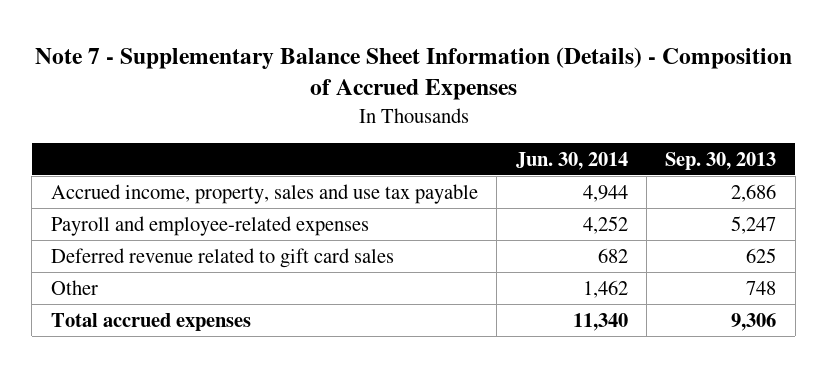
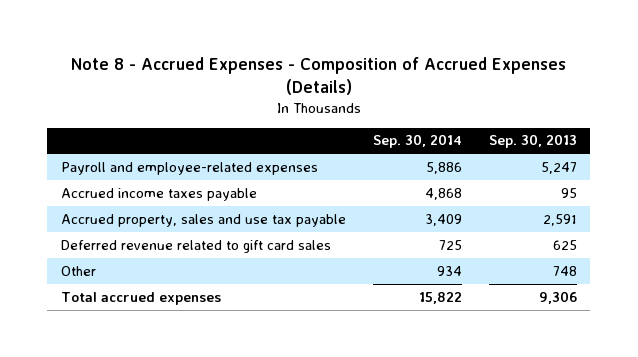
[34,46,792,101] Note 7 - Supplementary Balance Sheet Information (Details) - Composition of Accrued Expenses -> [70,57,566,96] Note 8 - Accrued Expenses - Composition of Accrued Expenses (Details)
[515,151,628,170] Jun. 30, 2014 -> none
none -> [372,134,462,149] Sep. 30, 2014
[50,183,478,204] Accrued income, property, sales and use tax payable -> none
none -> [60,187,257,201] Accrued income taxes payable
none -> [60,213,346,227] Accrued property, sales and use tax payable

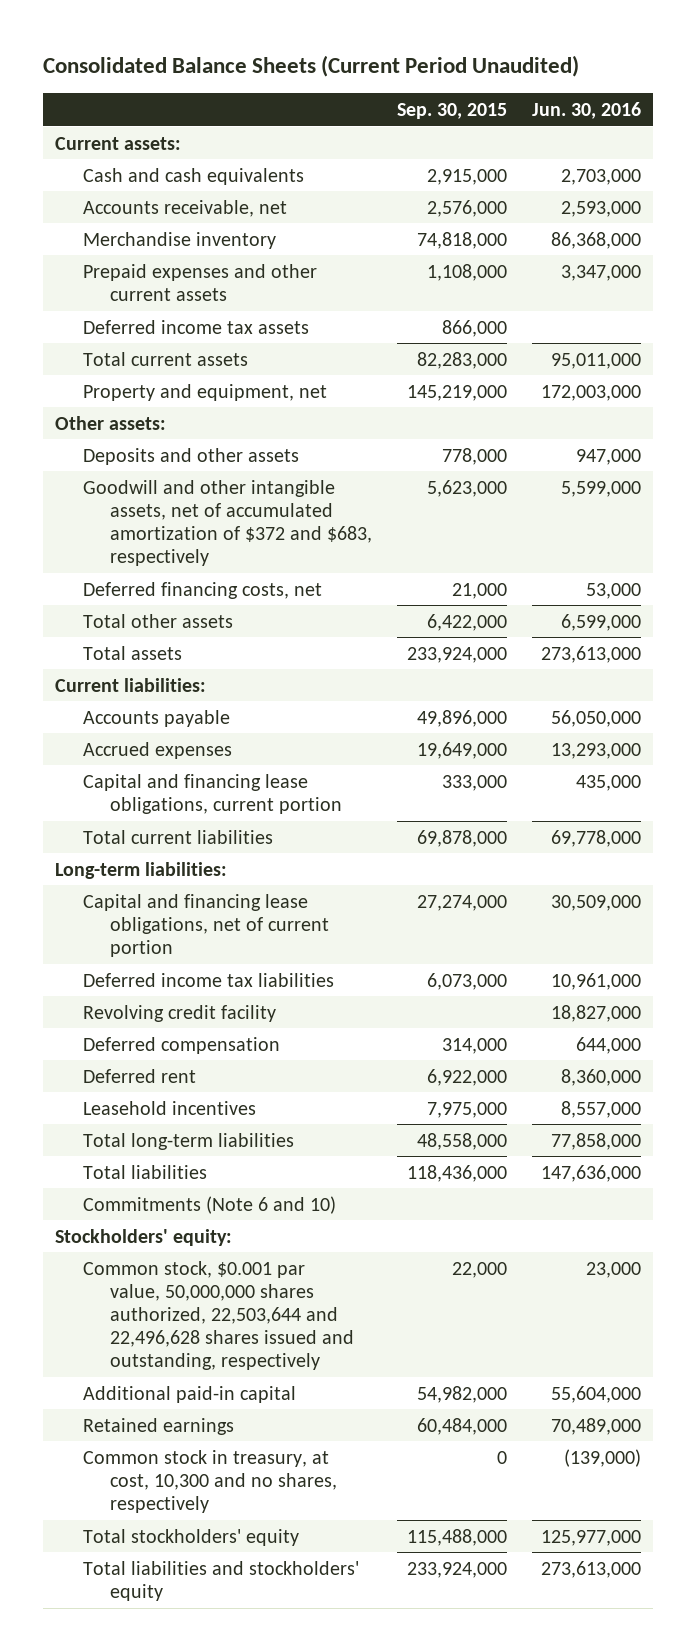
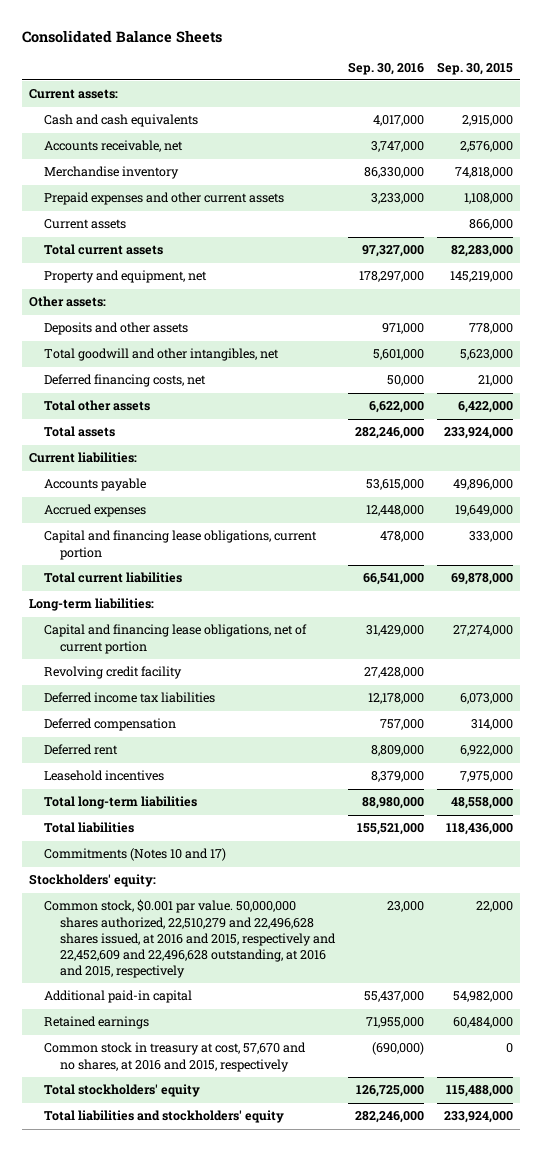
[42,55,579,78] Consolidated Balance Sheets (Current Period Unaudited) -> [22,29,223,43] Consolidated Balance Sheets
[531,101,641,119] Jun. 30, 2016 -> none
none -> [347,61,424,75] Sep. 30, 2016
[82,319,309,334] Deferred income tax assets -> [44,219,127,230] Current assets
[82,479,372,567] Goodwill and other intangible assets, net of accumulated amortization of $372 and $683, respectively -> [44,348,280,362] Total goodwill and other intangibles, net
[82,972,334,987] Deferred income tax liabilities -> [44,692,216,704] Deferred income tax liabilities
[82,1195,336,1214] Commitments (Note 6 and 10) -> [44,848,227,862] Commitments (Notes 10 and 17)
[82,1260,354,1371] Common stock, $0.001 par value, 50,000,000 shares authorized, 22,503,644 and 22,496,628 shares issued and outstanding, respectively -> [44,899,336,978] Common stock, $0.001 par value. 50,000,000 shares authorized, 22,510,279 and 22,496,628 shares issued, at 2016 and 2015, respectively and 22,452,609 and 22,496,628 outstanding, at 2016 and 2015, respectively
[82,1449,337,1514] Common stock in treasury, at cost, 10,300 and no shares, respectively -> [44,1042,307,1072] Common stock in treasury at cost, 57,670 and no shares, at 2016 and 2015, respectively

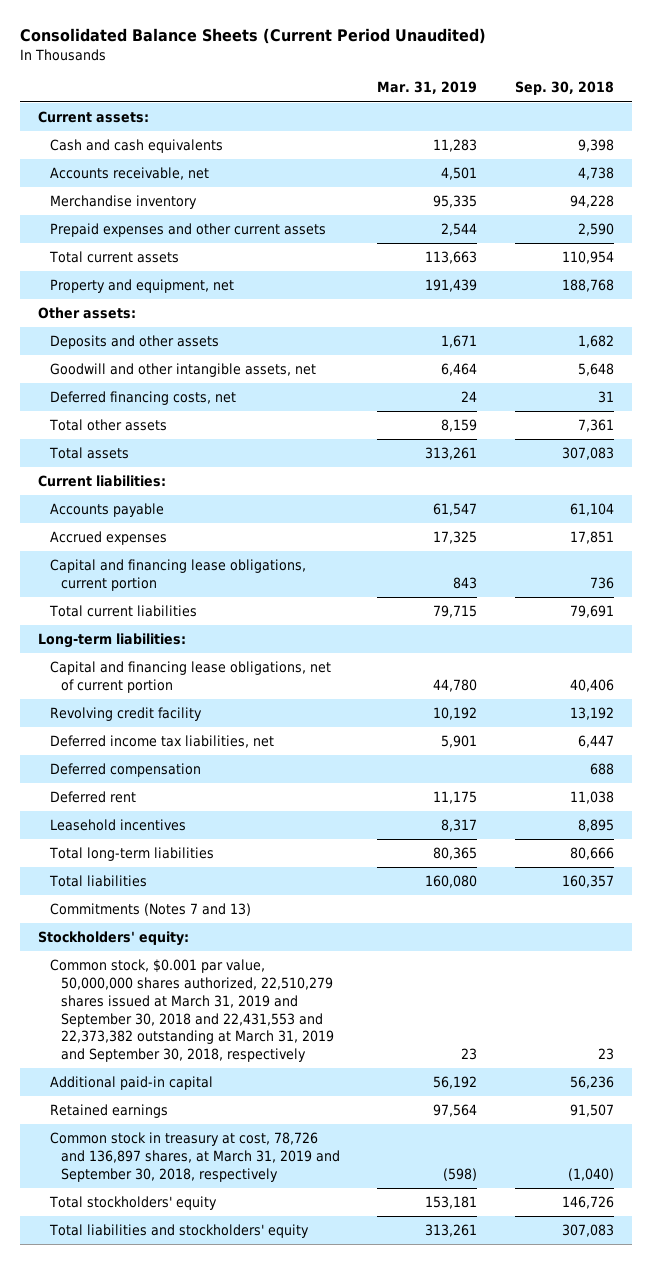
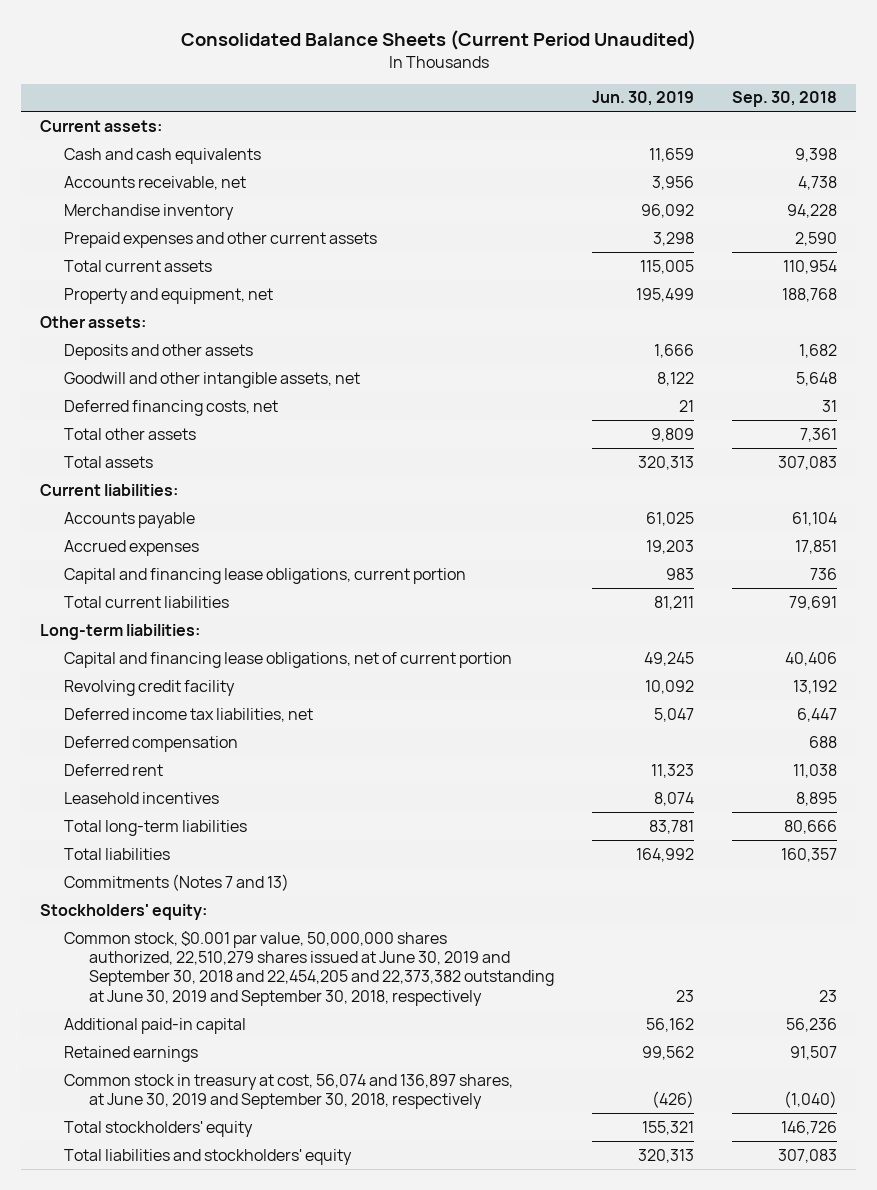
[377,81,478,95] Mar. 31, 2019 -> none
none -> [592,91,695,107] Jun. 30, 2019
[49,959,334,1063] Common stock, $0.001 par value, 50,000,000 shares authorized, 22,510,279 shares issued at March 31, 2019 and September 30, 2018 and 22,431,553 and 22,373,382 outstanding at March 31, 2019 and September 30, 2018, respectively -> [64,930,555,1006] Common stock, $0.001 par value, 50,000,000 shares authorized, 22,510,279 shares issued at June 30, 2019 and September 30, 2018 and 22,454,205 and 22,373,382 outstanding at June 30, 2019 and September 30, 2018, respectively
[49,1132,340,1182] Common stock in treasury at cost, 78,726 and 136,897 shares, at March 31, 2019 and September 30, 2018, respectively -> [64,1073,514,1110] Common stock in treasury at cost, 56,074 and 136,897 shares, at June 30, 2019 and September 30, 2018, respectively

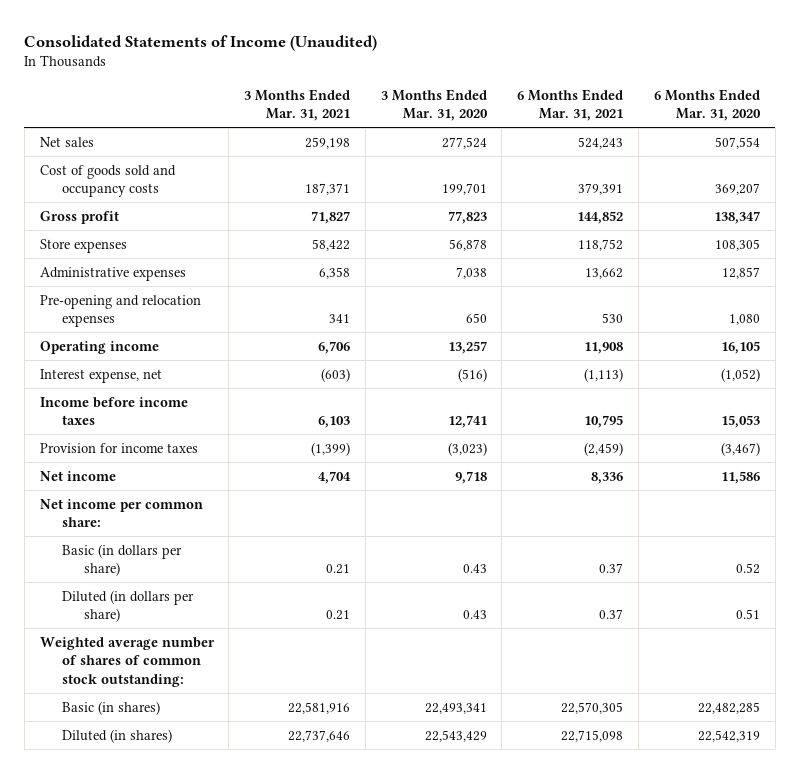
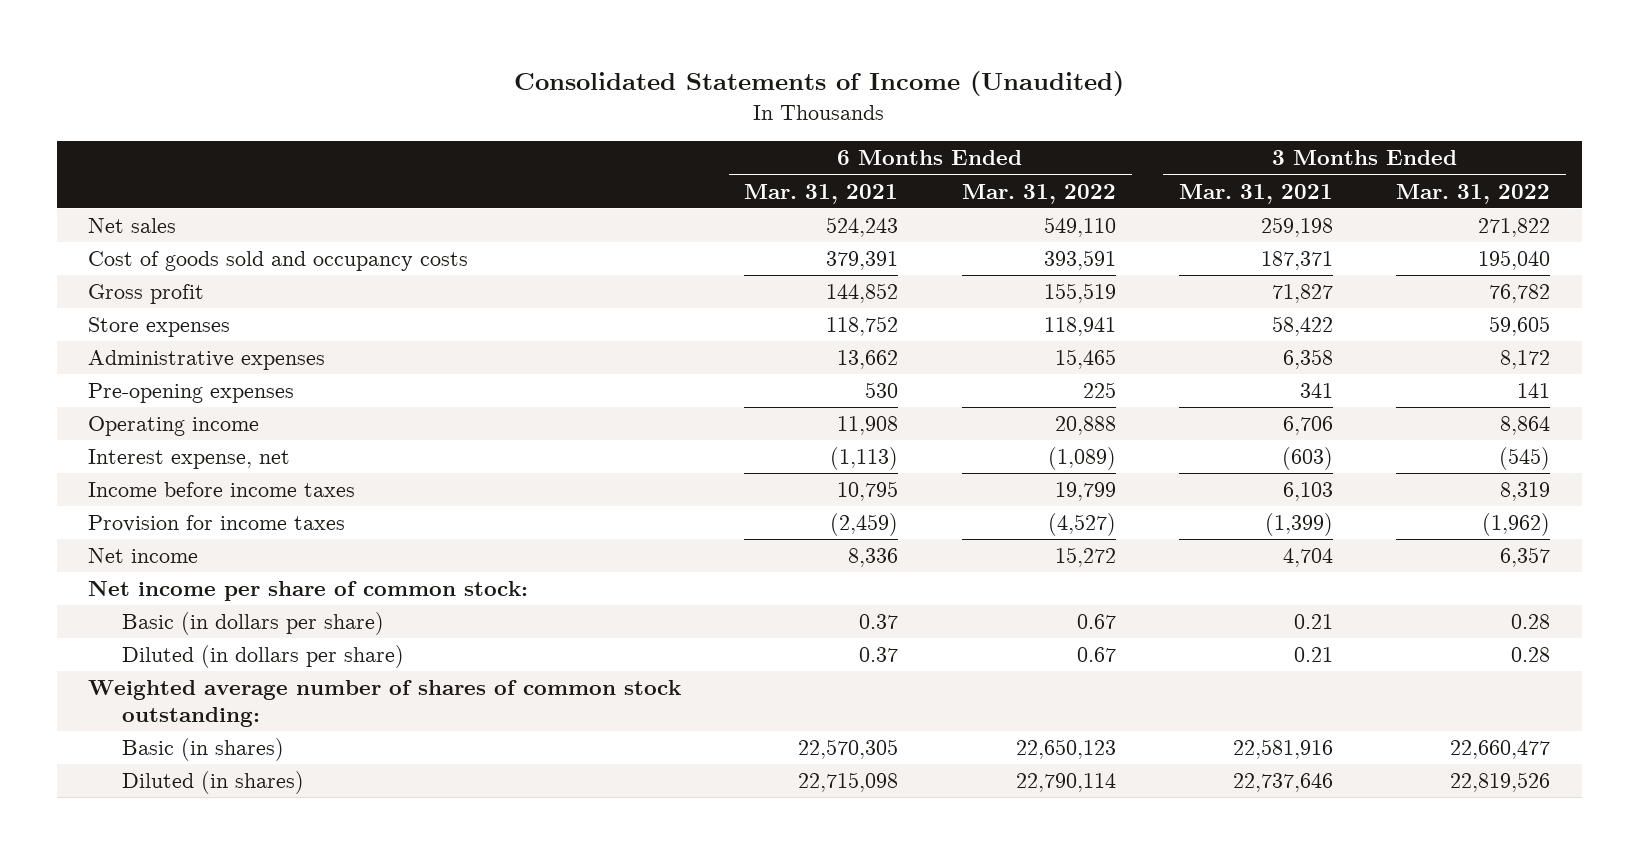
[380,88,488,122] 3 Months Ended Mar. 31, 2020 -> none
[653,88,761,122] 6 Months Ended Mar. 31, 2020 -> none
none -> [961,183,1116,204] Mar. 31, 2022
none -> [1396,183,1551,204] Mar. 31, 2022
[39,294,201,328] Pre-opening and relocation expenses -> [88,383,295,404] Pre-opening expenses
[39,498,203,528] Net income per common share: -> [88,581,529,602] Net income per share of common stock:

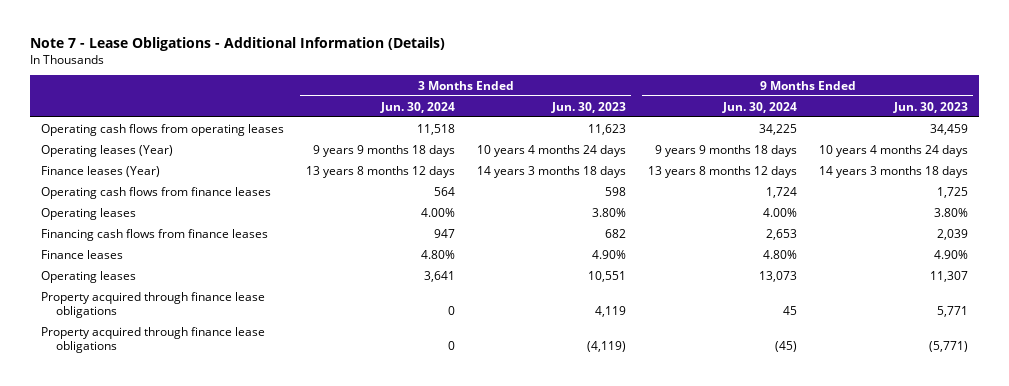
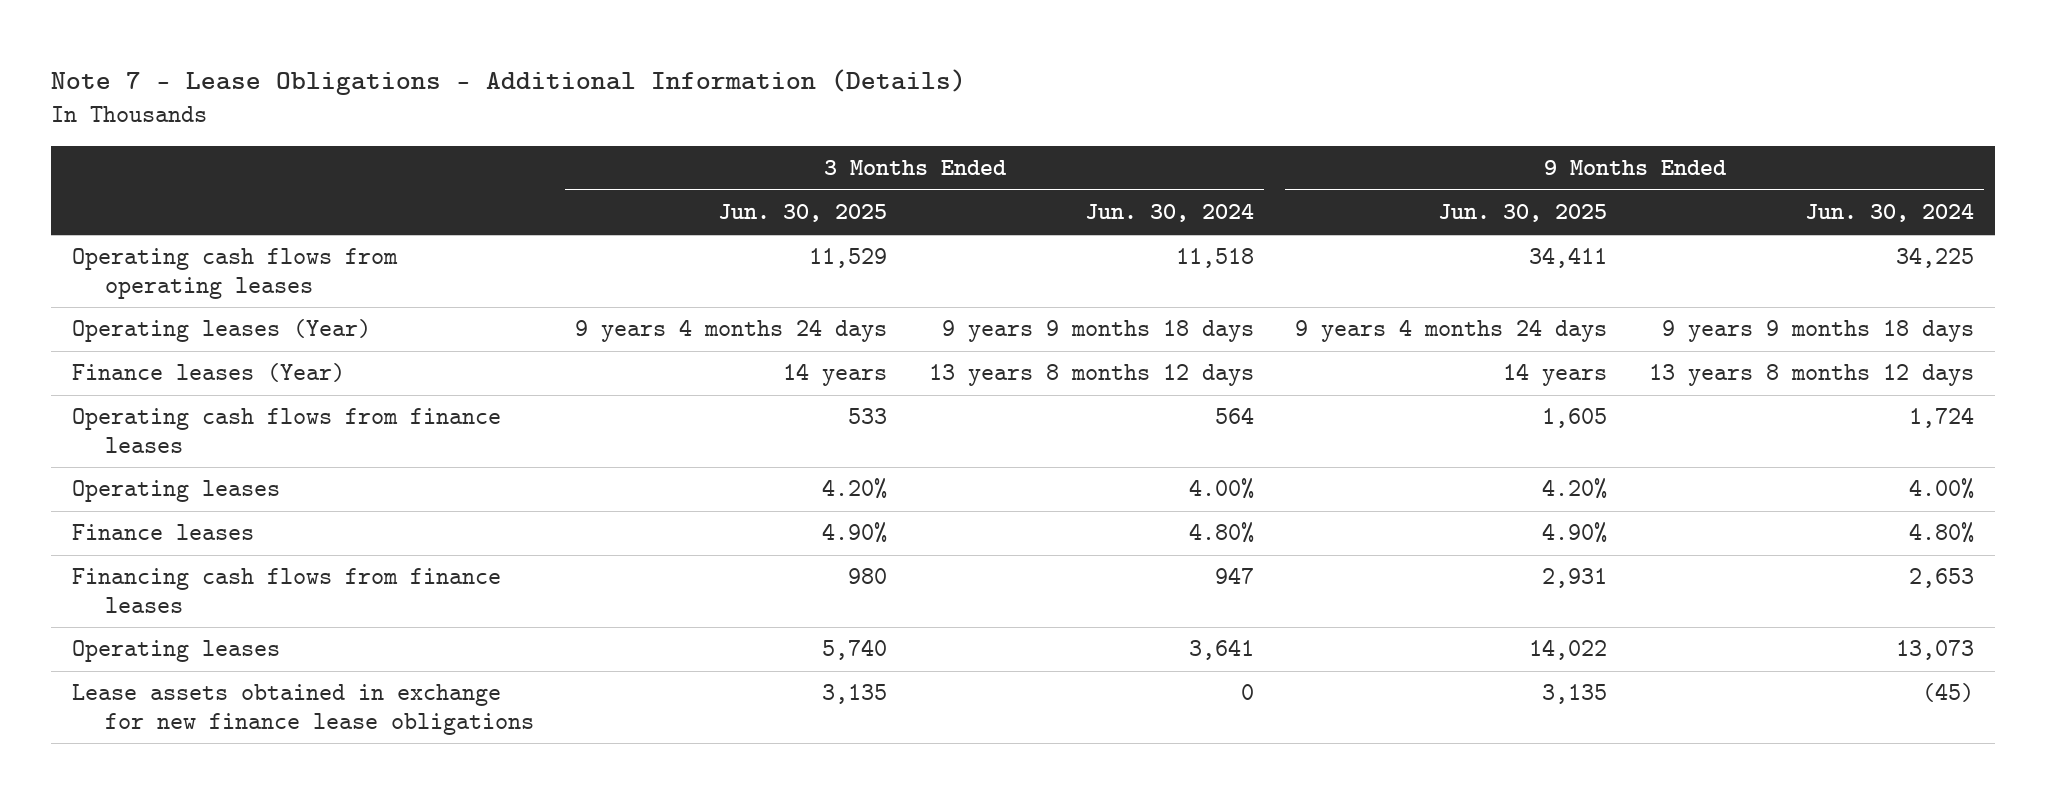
[550,101,626,113] Jun. 30, 2023 -> none
[892,101,968,113] Jun. 30, 2023 -> none
none -> [718,204,888,223] Jun. 30, 2025
none -> [1438,204,1608,223] Jun. 30, 2025
[40,228,268,241] Financing cash flows from finance leases -> [71,568,501,613] Financing cash flows from finance leases
[40,291,265,318] Property acquired through finance lease obligations -> none
[40,326,265,353] Property acquired through finance lease obligations -> none
none -> [71,684,534,735] Lease assets obtained in exchange for new finance lease obligations

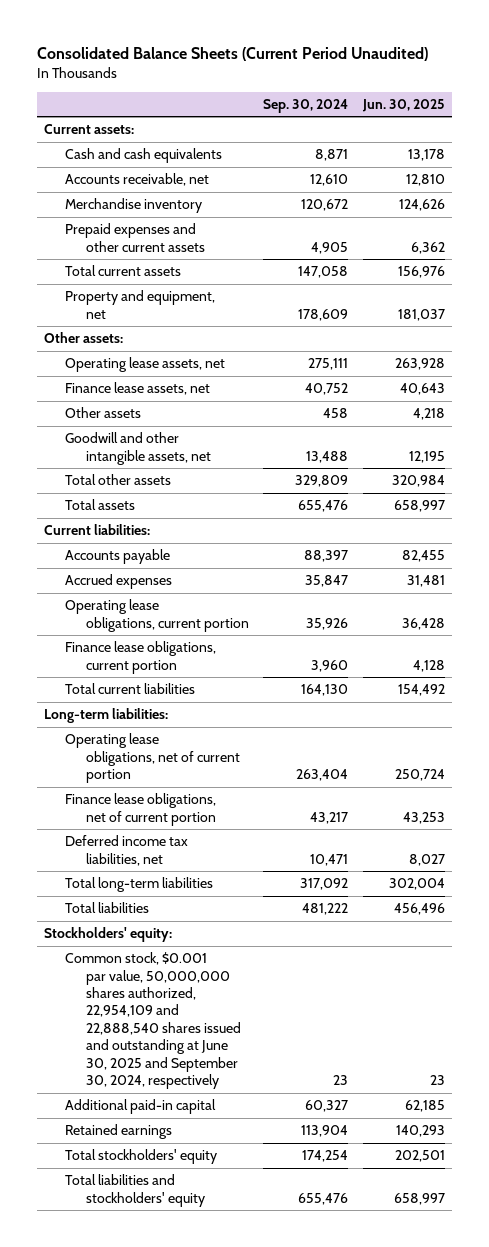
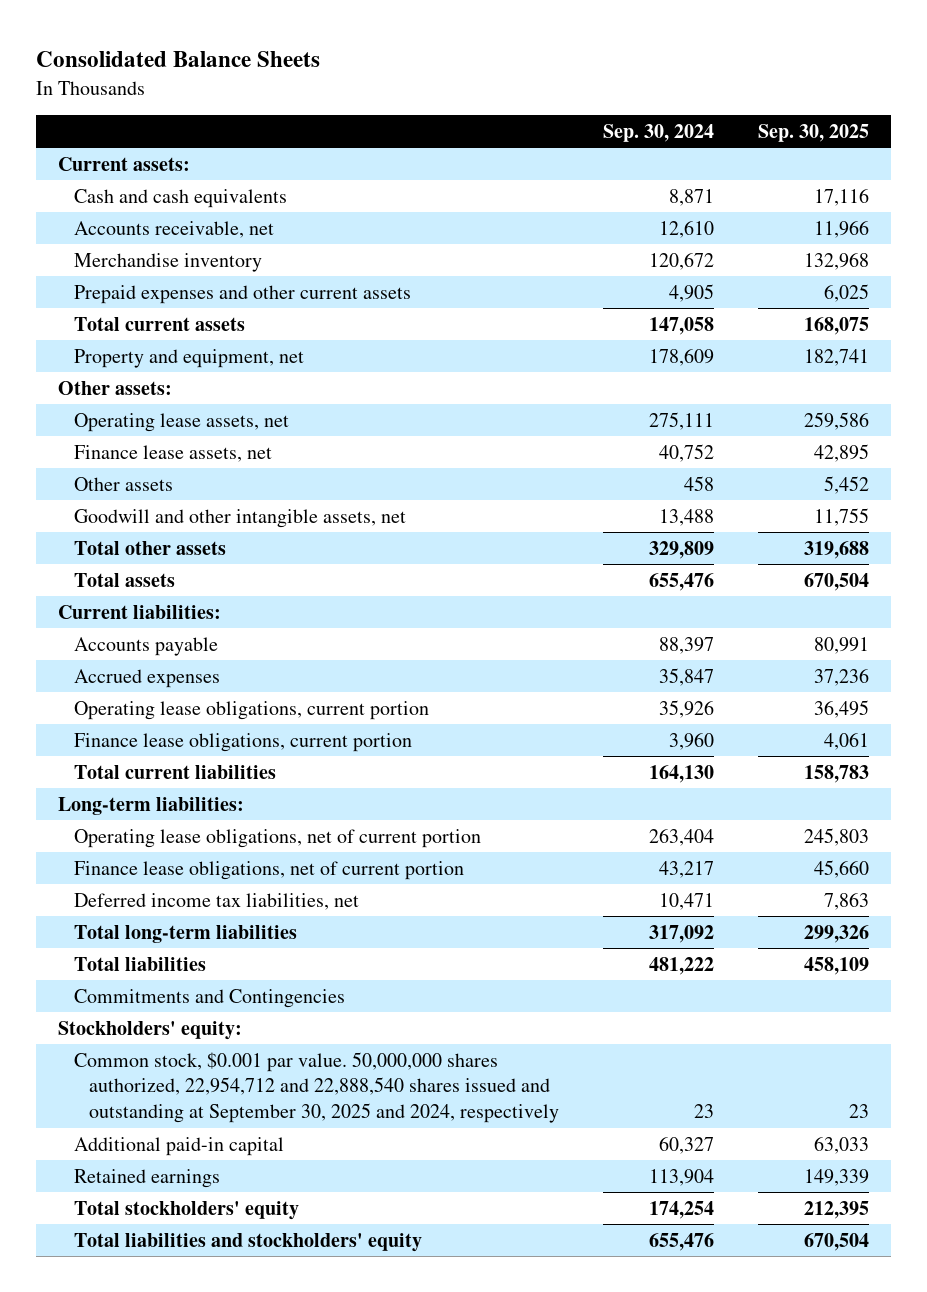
[36,46,428,61] Consolidated Balance Sheets (Current Period Unaudited) -> [36,51,321,68] Consolidated Balance Sheets
[361,98,445,112] Jun. 30, 2025 -> none
none -> [757,123,869,142] Sep. 30, 2025
none -> [73,988,345,1008] Commitments and Contingencies
[64,952,242,1090] Common stock, $0.001 par value, 50,000,000 shares authorized, 22,954,109 and 22,888,540 shares issued and outstanding at June 30, 2025 and September 30, 2024, respectively -> [73,1051,560,1124] Common stock, $0.001 par value. 50,000,000 shares authorized, 22,954,712 and 22,888,540 shares issued and outstanding at September 30, 2025 and 2024, respectively

